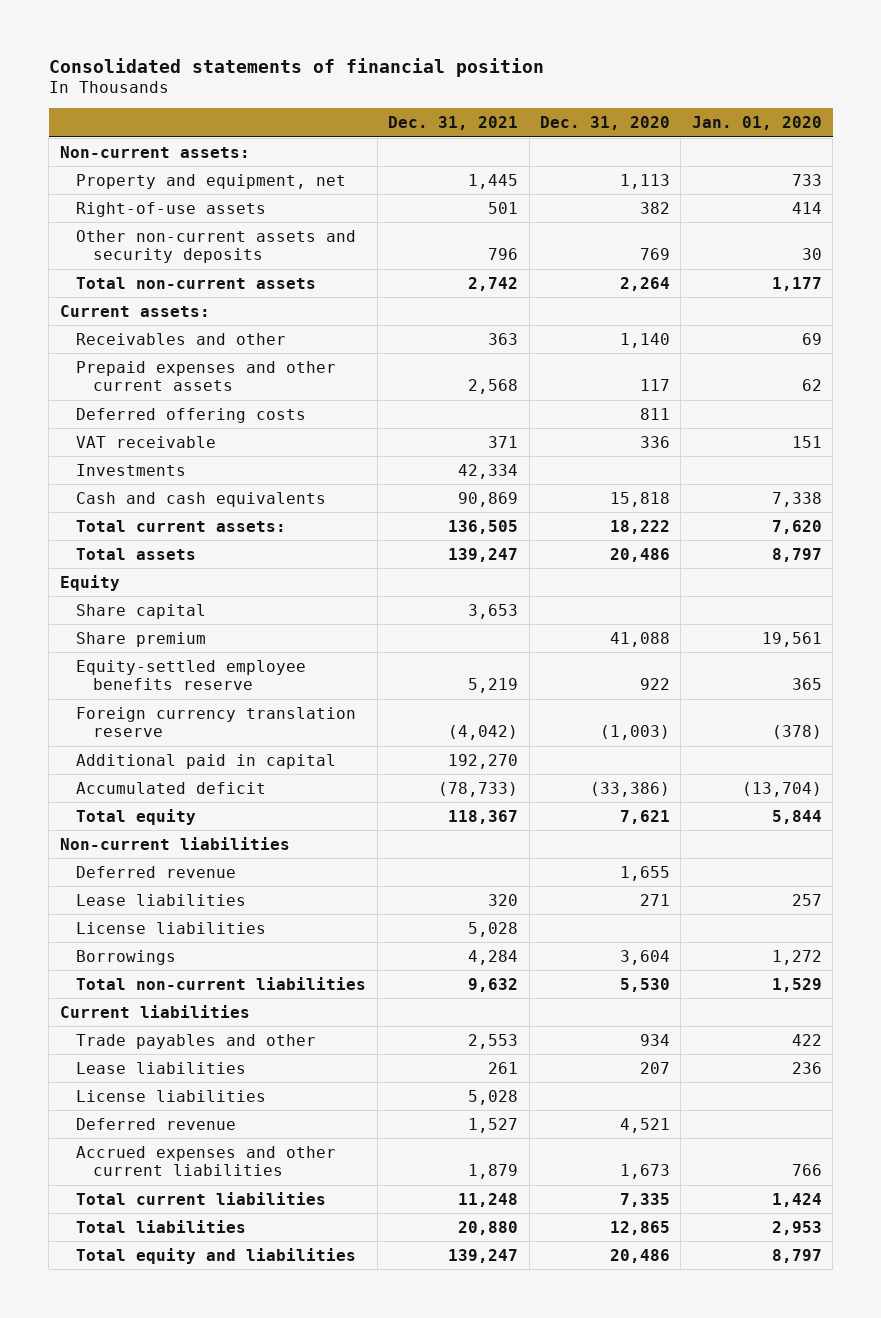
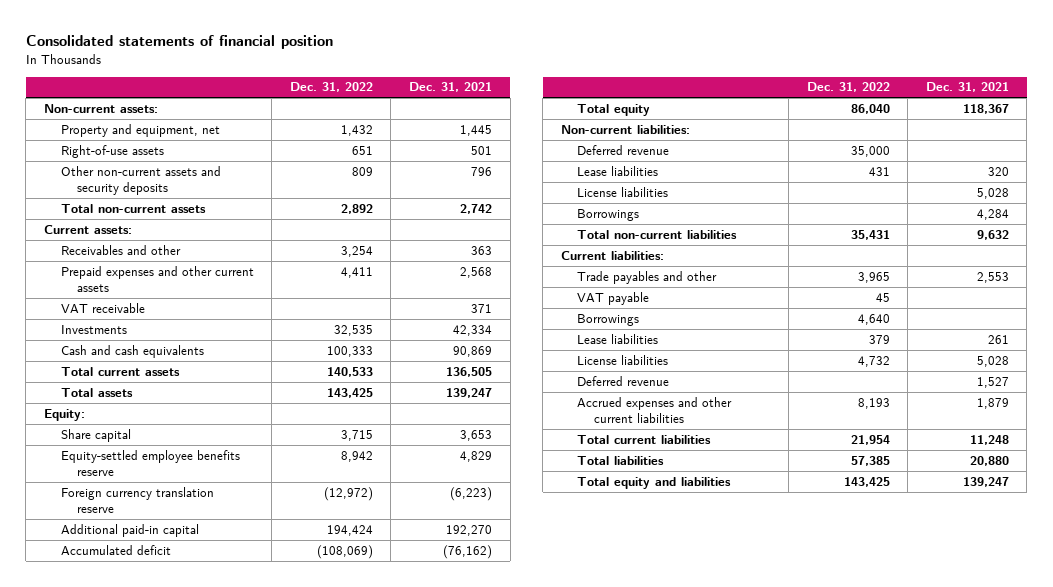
[539,116,670,131] Dec. 31, 2020 -> none
[691,116,822,131] Jan. 01, 2020 -> none
none -> [289,82,373,93] Dec. 31, 2022
[76,407,307,423] Deferred offering costs -> none
[76,519,287,532] Total current assets: -> [60,366,180,376] Total current assets
[59,574,120,591] Equity -> [43,408,85,421] Equity:
[76,631,207,647] Share premium -> none
[468,678,519,694] 5,219 -> [460,450,493,462] 4,829
[448,725,519,741] (4,042) -> [450,486,493,501] (6,223)
[76,753,337,769] Additional paid in capital -> [60,523,199,537] Additional paid-in capital
[438,781,519,797] (78,733) -> [443,544,493,559] (76,162)
[59,836,290,850] Non-current liabilities -> [560,124,690,134] Non-current liabilities:
[59,1004,250,1018] Current liabilities -> [560,250,664,260] Current liabilities:
none -> [577,291,650,305] VAT payable
none -> [577,313,640,326] Borrowings

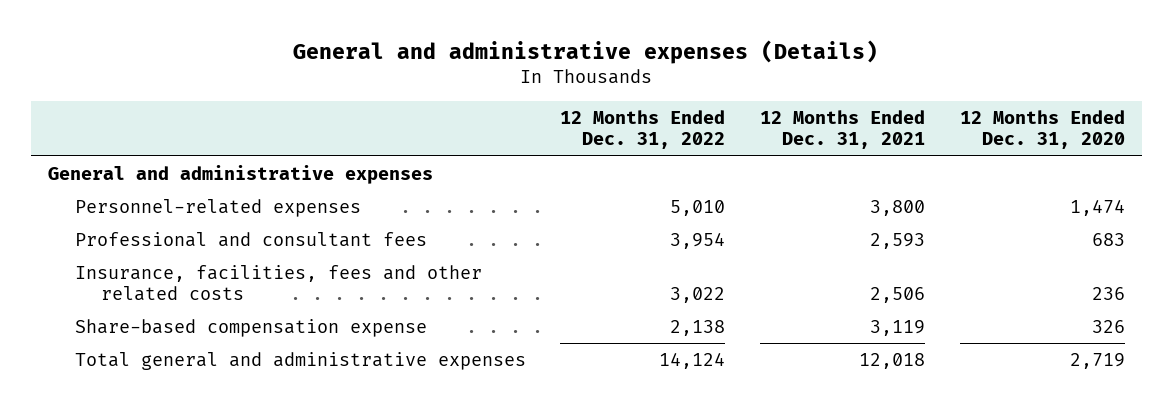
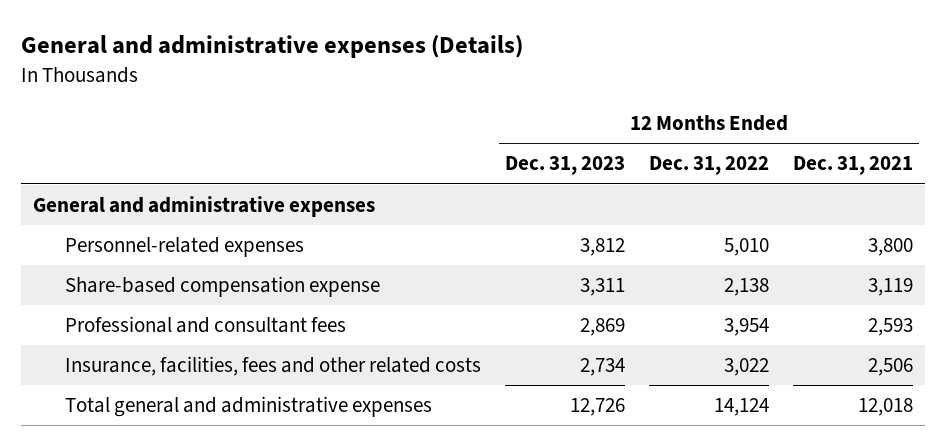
[959,110,1125,150] 12 Months Ended Dec. 31, 2020 -> none
none -> [505,156,626,176] Dec. 31, 2023
[74,318,427,337] Share-based compensation expense -> [65,276,381,298] Share-based compensation expense

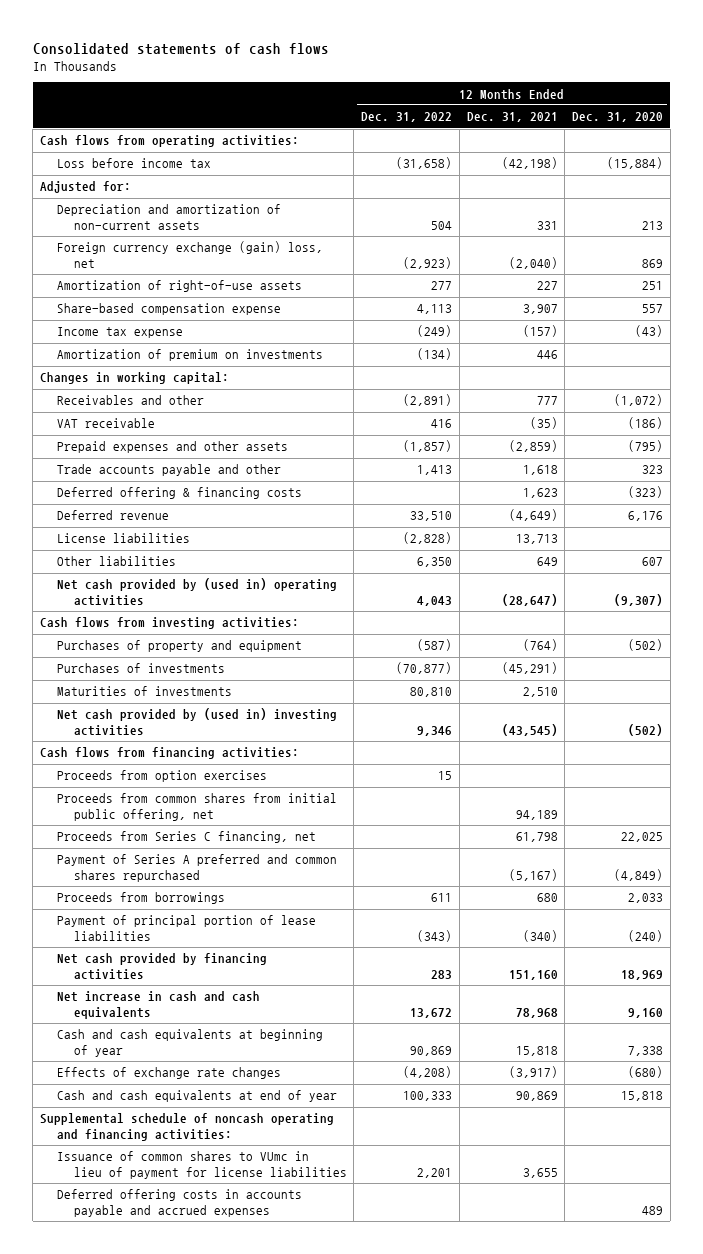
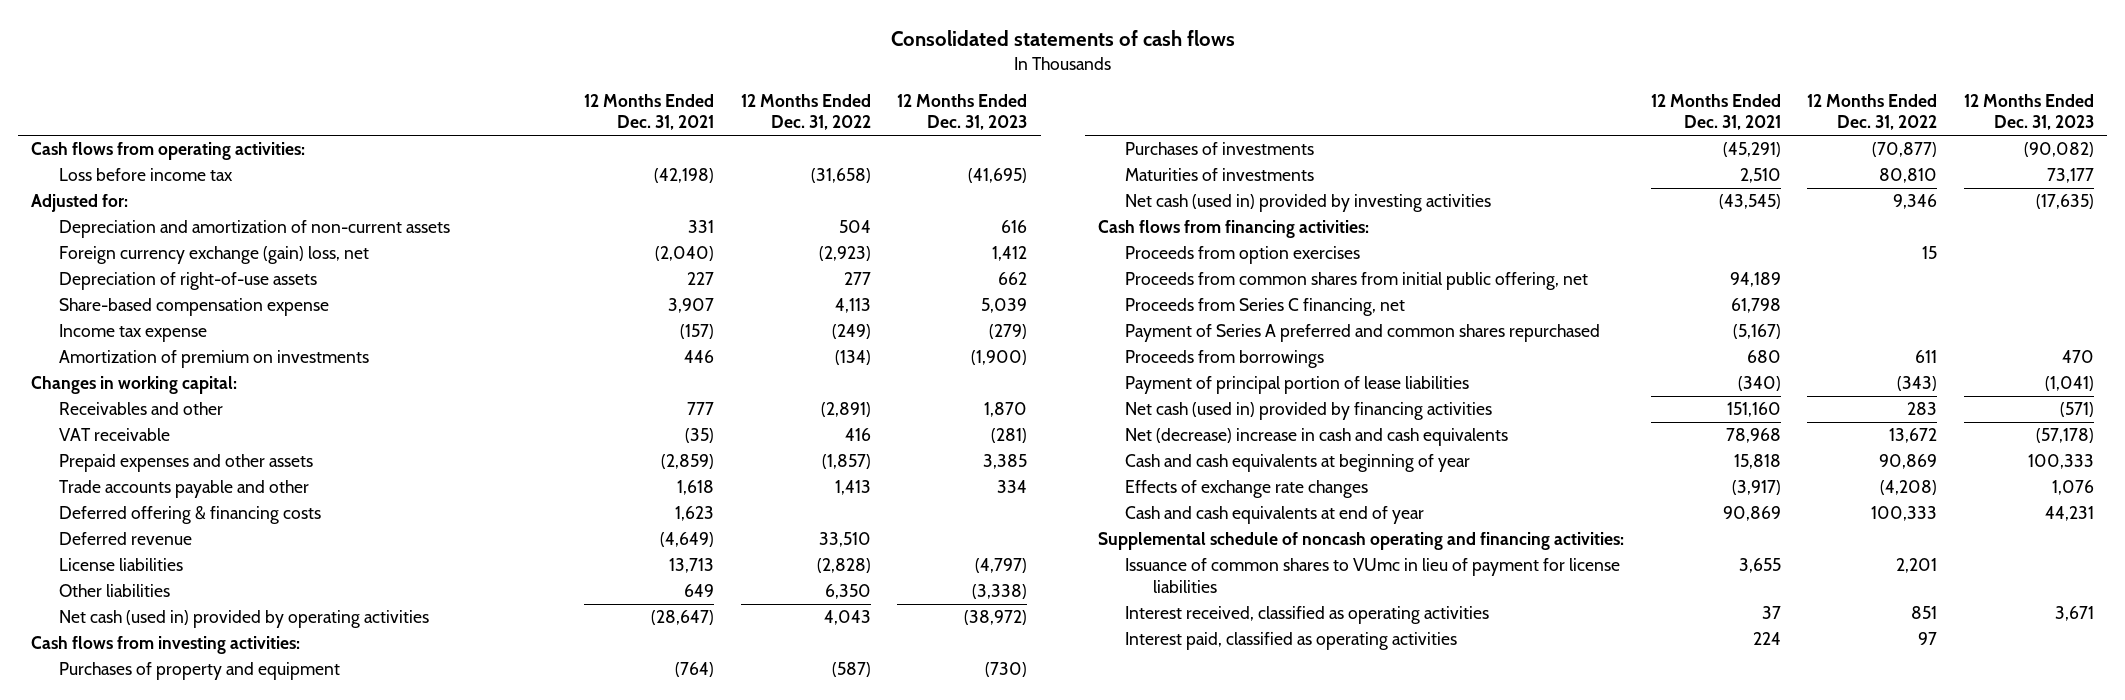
[571,112,663,123] Dec. 31, 2020 -> none
none -> [897,93,1028,131] 12 Months Ended Dec. 31, 2023
[56,280,302,293] Amortization of right-of-use assets -> [58,272,317,291] Depreciation of right-of-use assets
[56,578,337,607] Net cash provided by (used in) operating activities -> [58,610,429,629] Net cash (used in) provided by operating activities
[56,708,337,737] Net cash provided by (used in) investing activities -> [1125,194,1492,213] Net cash (used in) provided by investing activities
[56,953,267,981] Net cash provided by financing activities -> [1125,402,1493,421] Net cash (used in) provided by financing activities
[56,991,260,1020] Net increase in cash and cash equivalents -> [1125,428,1509,447] Net (decrease) increase in cash and cash equivalents
[56,1189,302,1218] Deferred offering costs in accounts payable and accrued expenses -> none
none -> [1125,606,1490,625] Interest received, classified as operating activities
none -> [1125,632,1458,651] Interest paid, classified as operating activities

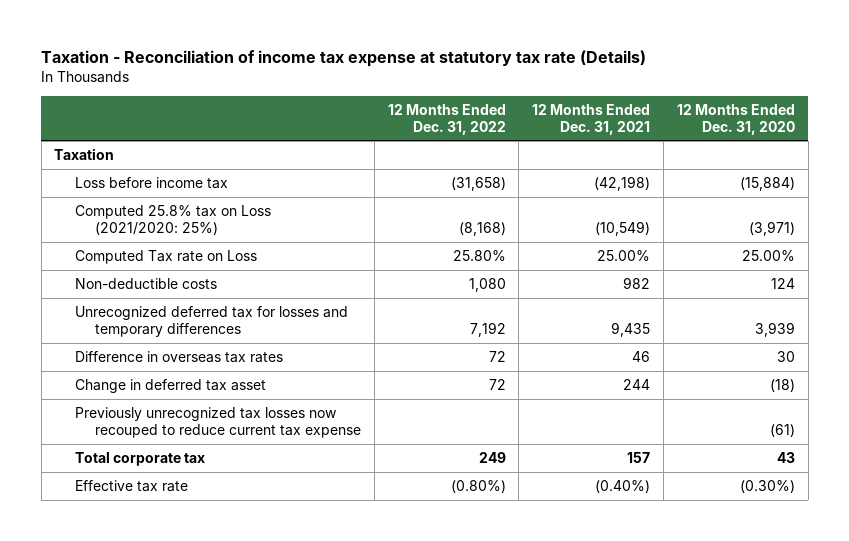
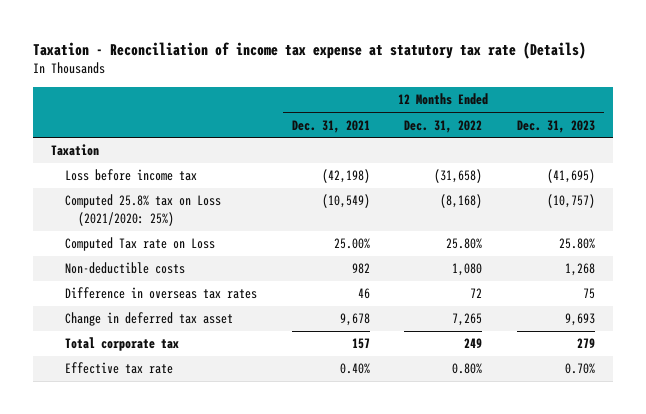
[676,103,795,135] 12 Months Ended Dec. 31, 2020 -> none
none -> [517,119,596,133] Dec. 31, 2023
[74,305,348,337] Unrecognized deferred tax for losses and temporary differences -> none
[74,406,362,438] Previously unrecognized tax losses now recouped to reduce current tax expense -> none
[488,378,506,390] 72 -> [452,313,483,327] 7,265
[623,378,651,390] 244 -> [339,313,370,327] 9,678
[450,479,506,493] (0.80%) -> [452,363,483,375] 0.80%
[595,479,651,493] (0.40%) -> [339,363,370,375] 0.40%

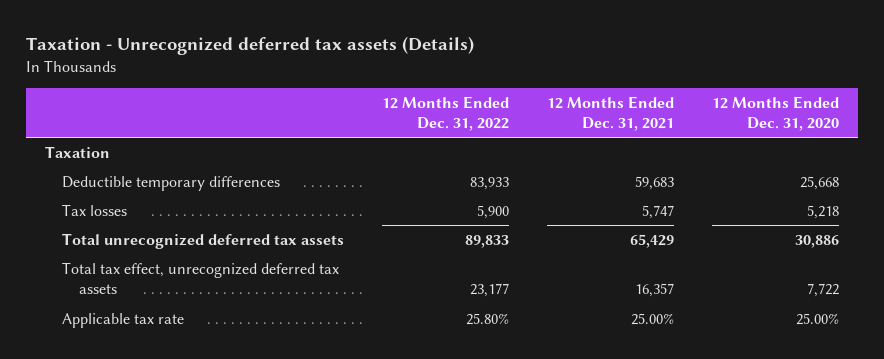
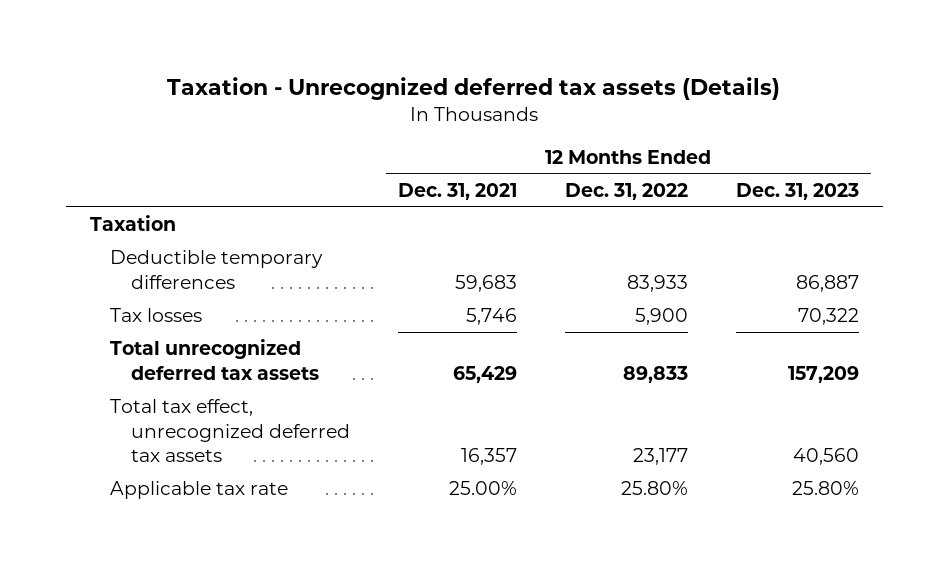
[712,95,840,132] 12 Months Ended Dec. 31, 2020 -> none
none -> [735,182,859,200] Dec. 31, 2023
[642,204,675,219] 5,747 -> [465,308,517,326] 5,746

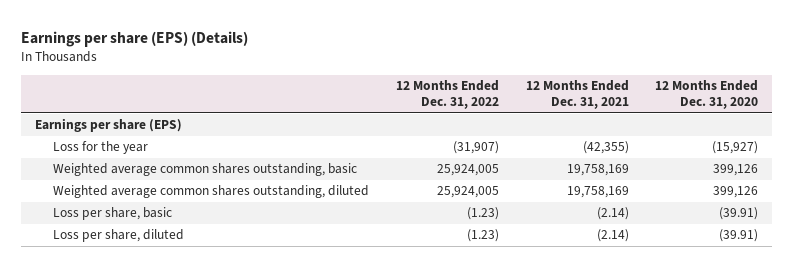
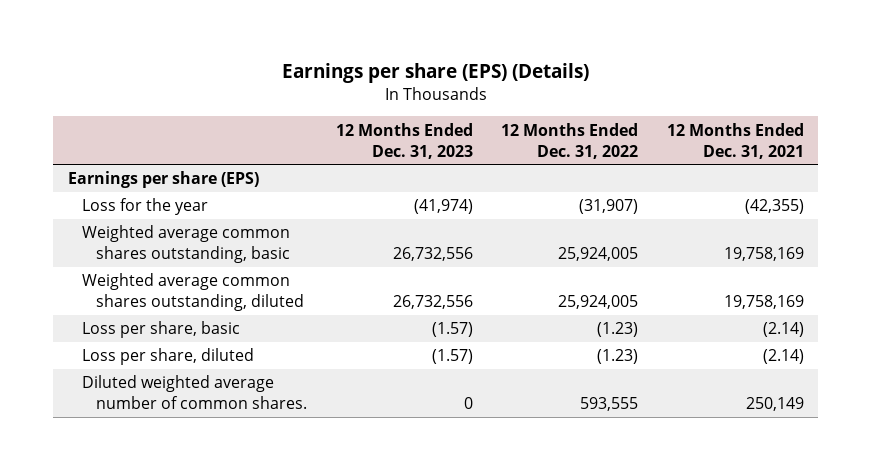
[655,80,759,110] 12 Months Ended Dec. 31, 2020 -> none
none -> [335,122,473,159] 12 Months Ended Dec. 31, 2023
none -> [81,375,307,410] Diluted weighted average number of common shares.

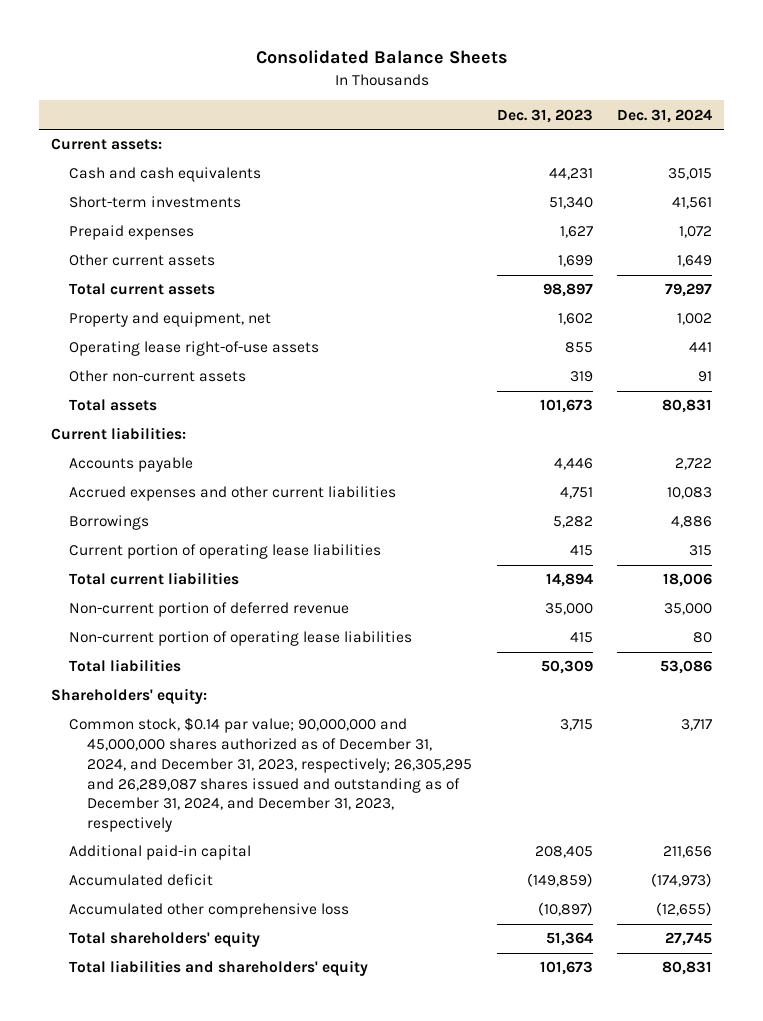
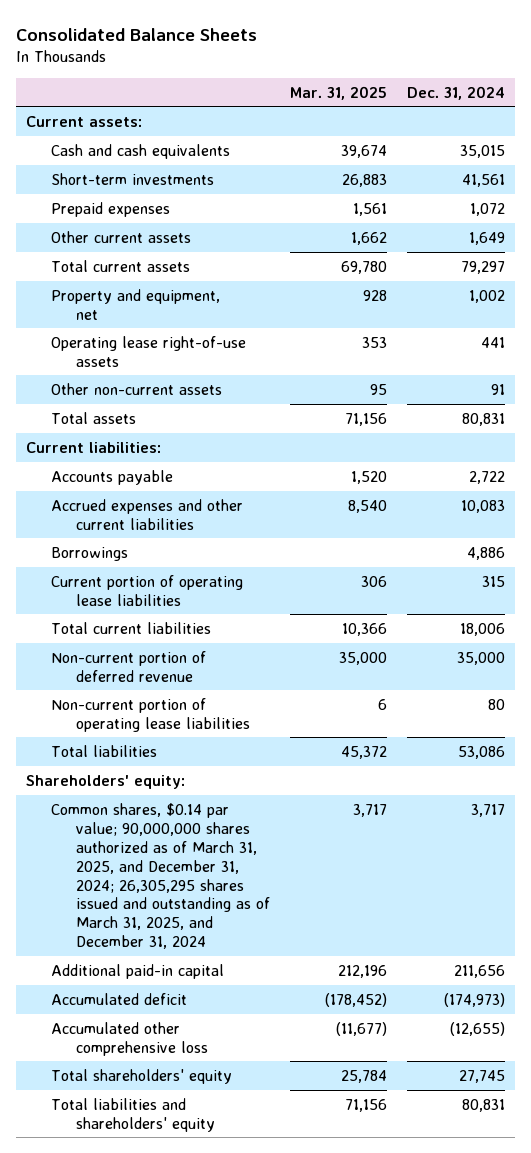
[496,108,593,123] Dec. 31, 2023 -> none
none -> [290,85,388,100] Mar. 31, 2025
[69,717,473,832] Common stock, $0.14 par value; 90,000,000 and 45,000,000 shares authorized as of December 31, 2024, and December 31, 2023, respectively; 26,305,295 and 26,289,087 shares issued and outstanding as of December 31, 2024, and December 31, 2023, respectively -> [51,802,271,950] Common shares, $0.14 par value; 90,000,000 shares authorized as of March 31, 2025, and December 31, 2024; 26,305,295 shares issued and outstanding as of March 31, 2025, and December 31, 2024

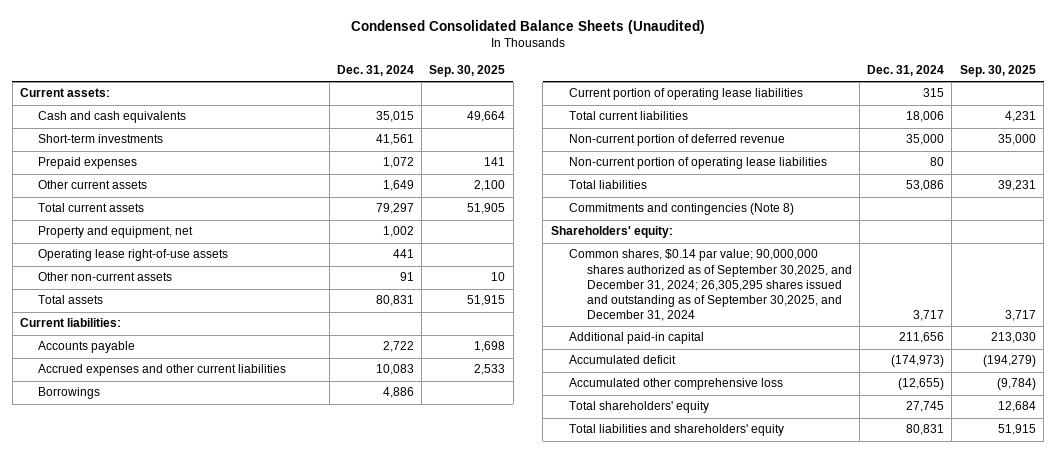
[15,27,257,41] Consolidated Balance Sheets -> [351,19,706,34] Condensed Consolidated Balance Sheets (Unaudited)
[290,85,388,100] Mar. 31, 2025 -> none
none -> [429,64,506,77] Sep. 30, 2025
none -> [568,203,794,216] Commitments and contingencies (Note 8)
[51,802,271,950] Common shares, $0.14 par value; 90,000,000 shares authorized as of March 31, 2025, and December 31, 2024; 26,305,295 shares issued and outstanding as of March 31, 2025, and December 31, 2024 -> [568,249,852,321] Common shares, $0.14 par value; 90,000,000 shares authorized as of September 30,2025, and December 31, 2024; 26,305,295 shares issued and outstanding as of September 30,2025, and December 31, 2024

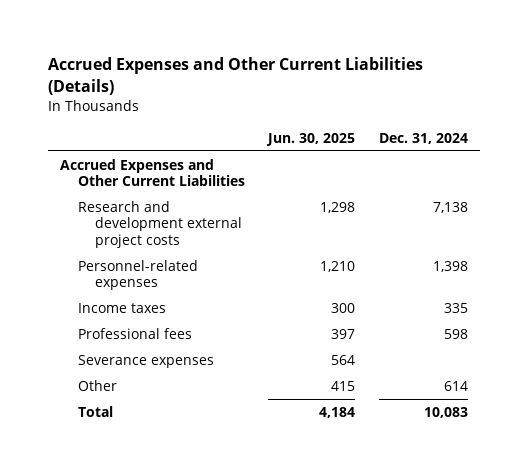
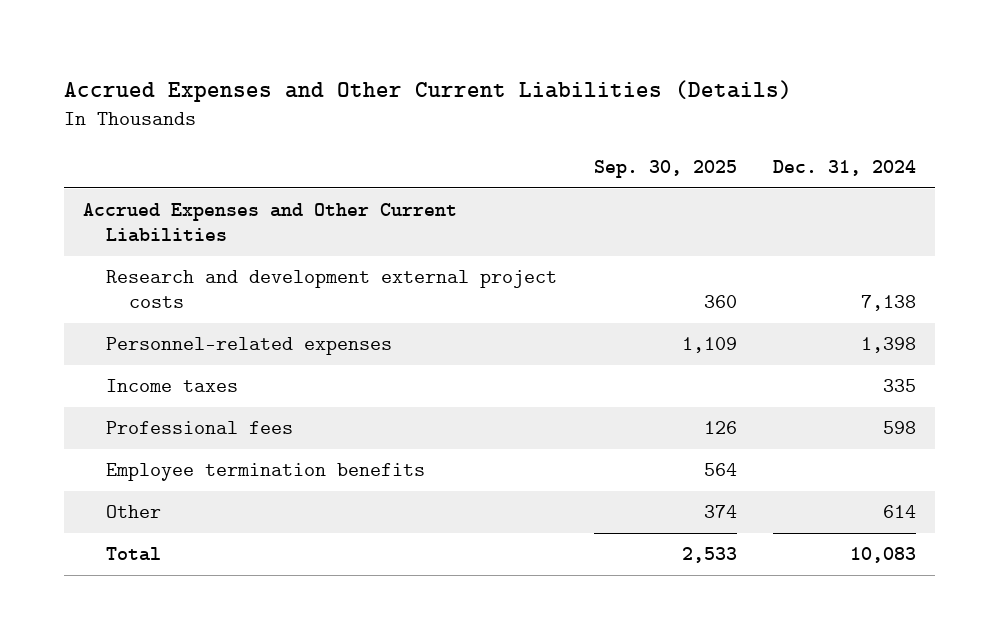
[266,132,356,146] Jun. 30, 2025 -> none
none -> [593,160,737,179] Sep. 30, 2025
[77,355,214,369] Severance expenses -> [105,463,425,482] Employee termination benefits

